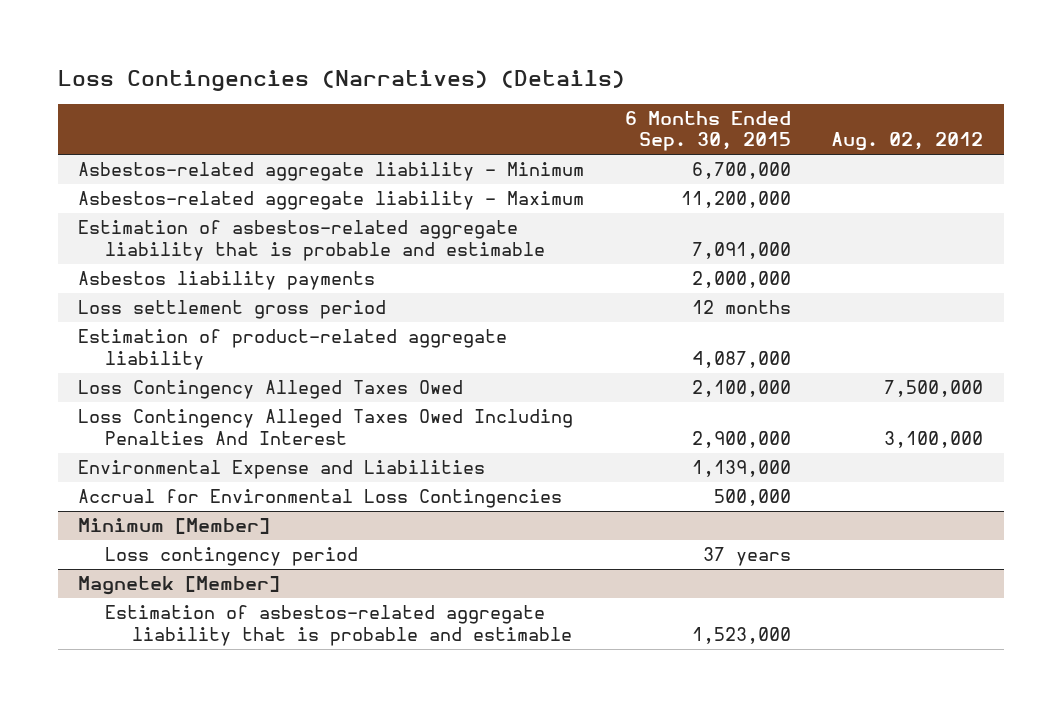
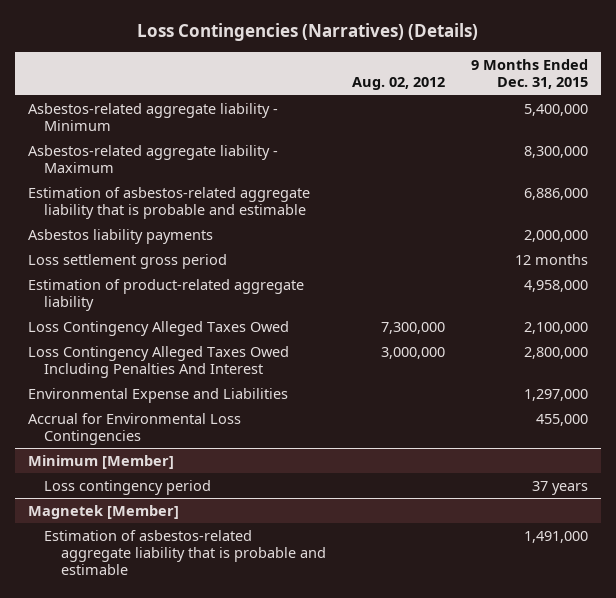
[624,110,791,152] 6 Months Ended Sep. 30, 2015 -> none
none -> [471,59,589,90] 9 Months Ended Dec. 31, 2015
[884,380,984,398] 7,500,000 -> [381,321,446,334] 7,300,000
[884,430,984,448] 3,100,000 -> [381,346,446,359] 3,000,000

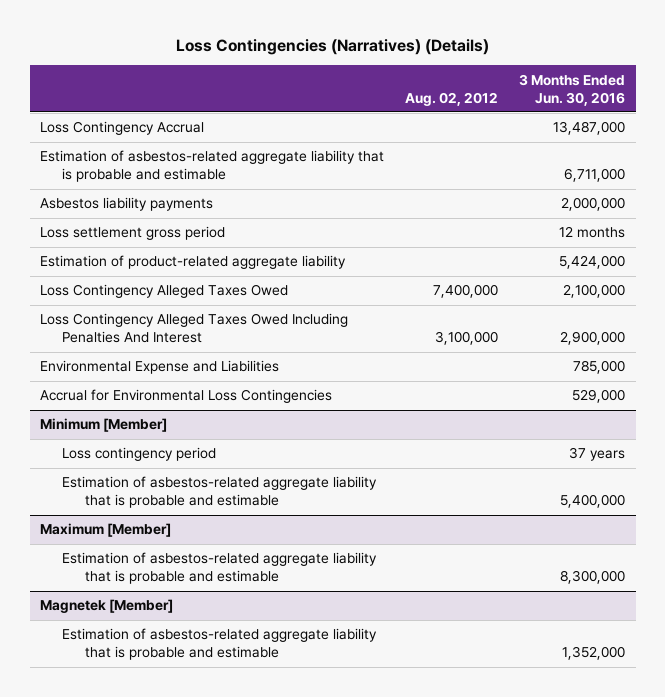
[471,59,589,90] 9 Months Ended Dec. 31, 2015 -> none
none -> [519,73,626,106] 3 Months Ended Jun. 30, 2016
[27,102,278,132] Asbestos-related aggregate liability - Minimum -> none
[27,144,278,174] Asbestos-related aggregate liability - Maximum -> none
none -> [40,121,205,136] Loss Contingency Accrual
[381,321,446,334] 7,300,000 -> [433,284,499,299] 7,400,000
[381,346,446,359] 3,000,000 -> [435,331,499,346] 3,100,000
none -> [62,476,378,509] Estimation of asbestos-related aggregate liability that is probable and estimable
none -> [40,523,172,538] Maximum [Member]
none -> [62,552,378,585] Estimation of asbestos-related aggregate liability that is probable and estimable

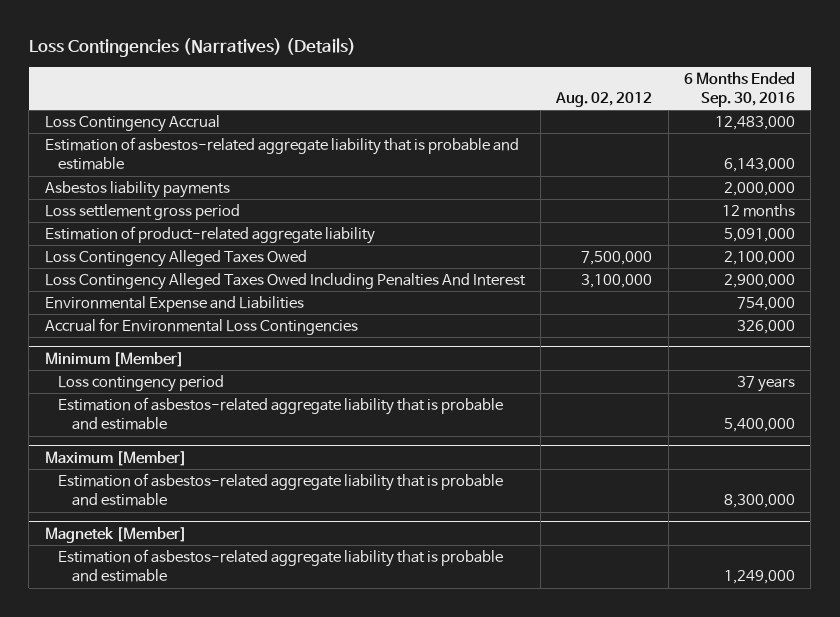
[519,73,626,106] 3 Months Ended Jun. 30, 2016 -> none
none -> [684,71,796,108] 6 Months Ended Sep. 30, 2016
[433,284,499,299] 7,400,000 -> [581,250,653,265] 7,500,000

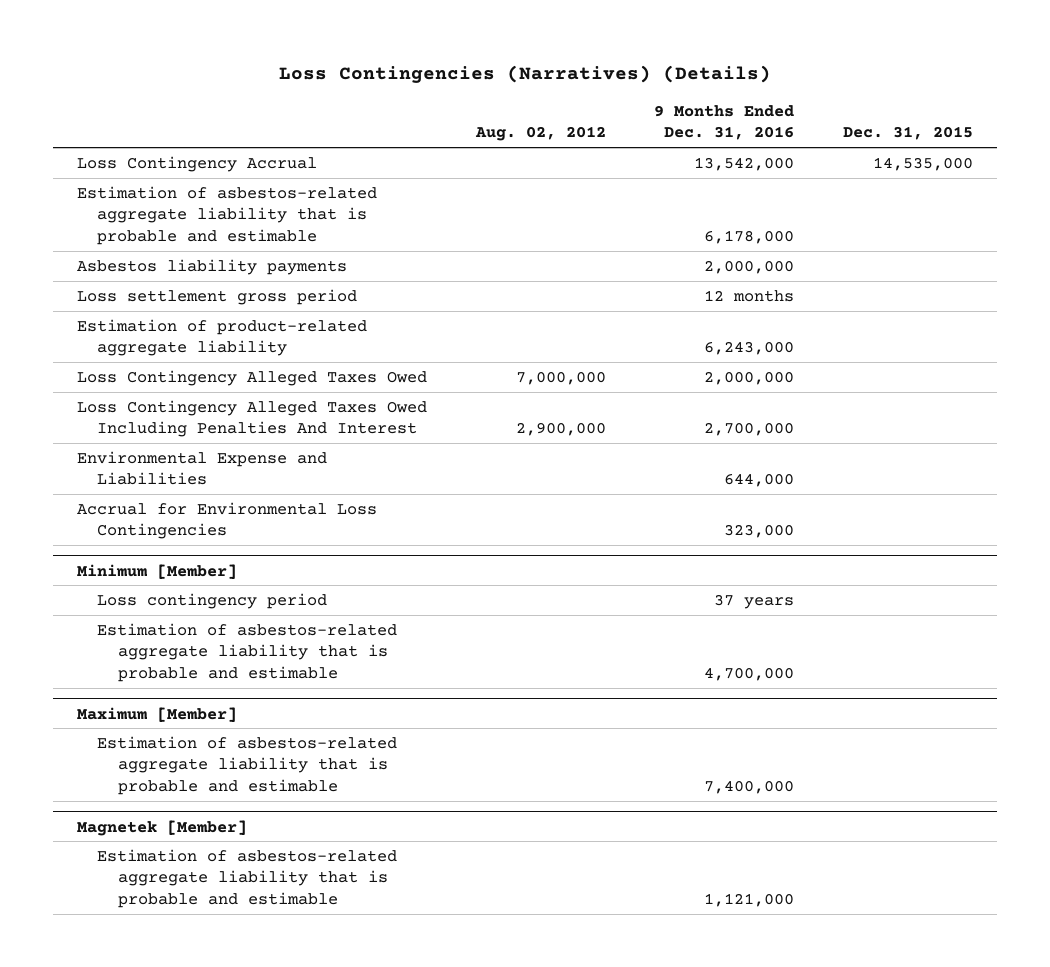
[684,71,796,108] 6 Months Ended Sep. 30, 2016 -> none
none -> [654,104,795,141] 9 Months Ended Dec. 31, 2016
none -> [843,126,974,141] Dec. 31, 2015
[581,250,653,265] 7,500,000 -> [515,370,606,385] 7,000,000
[581,273,653,288] 3,100,000 -> [515,422,606,437] 2,900,000

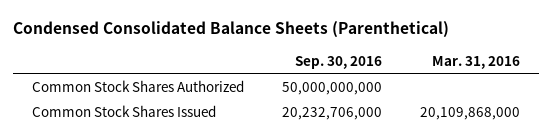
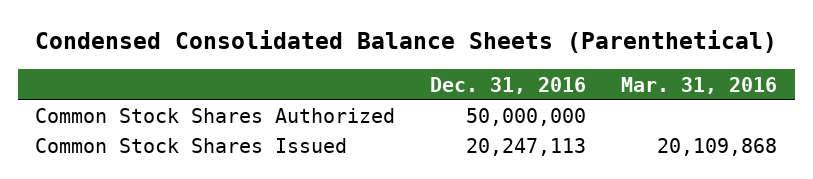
[295,55,383,69] Sep. 30, 2016 -> none
none -> [430,76,587,94] Dec. 31, 2016
[420,106,521,120] 20,109,868,000 -> [657,138,778,157] 20,109,868

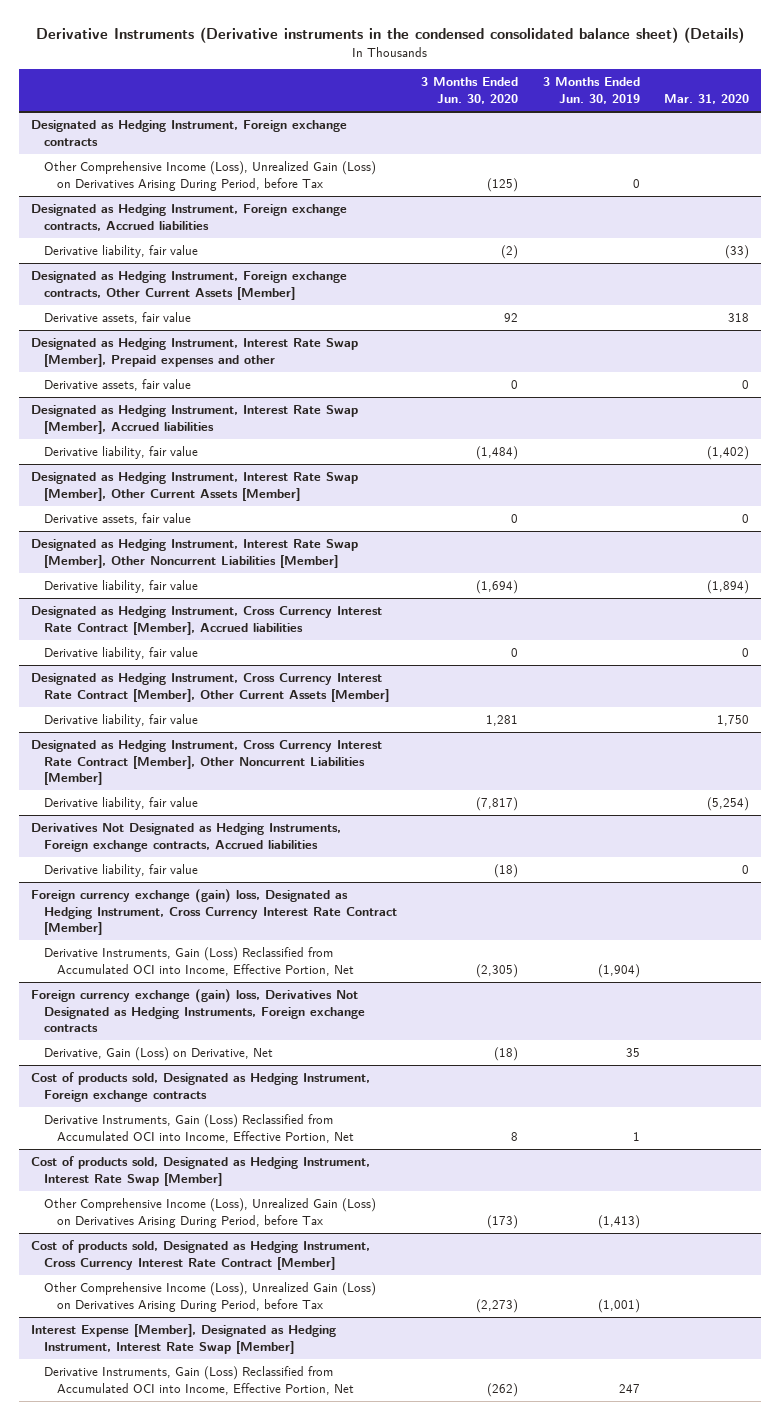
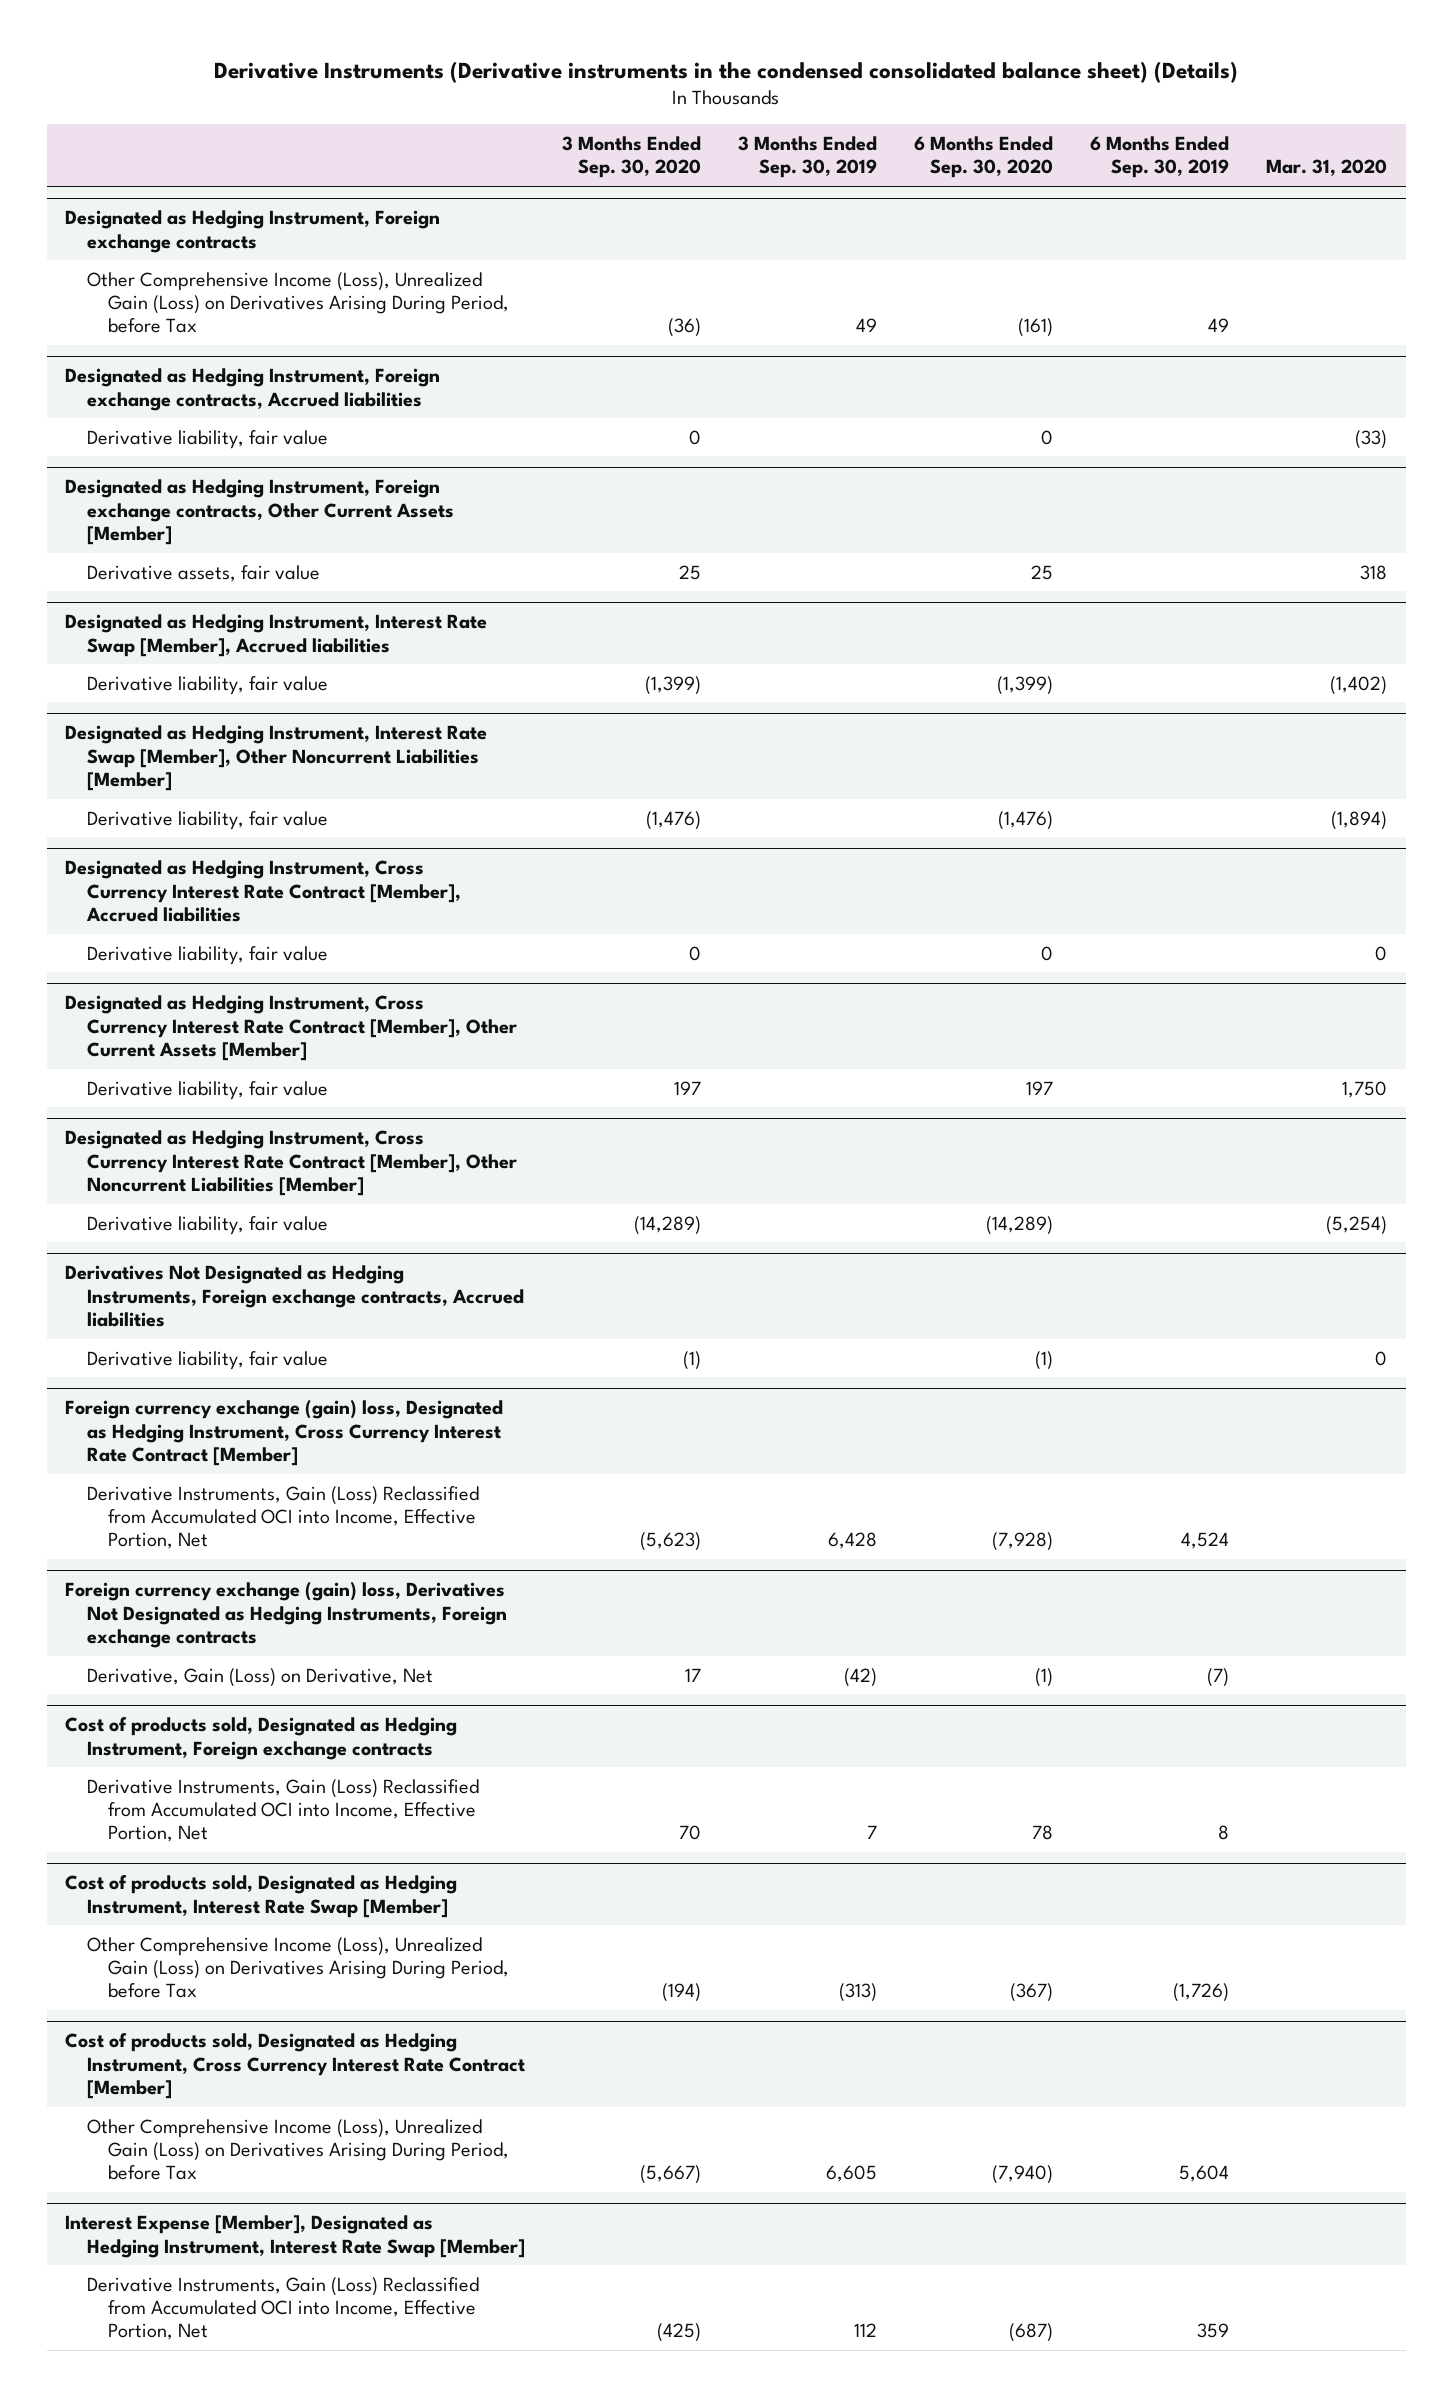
[421,77,519,105] 3 Months Ended Jun. 30, 2020 -> none
[542,77,640,105] 3 Months Ended Jun. 30, 2019 -> none
none -> [561,136,701,179] 3 Months Ended Sep. 30, 2020
none -> [737,136,877,179] 3 Months Ended Sep. 30, 2019
none -> [914,136,1054,179] 6 Months Ended Sep. 30, 2020
none -> [1090,136,1230,179] 6 Months Ended Sep. 30, 2019
[31,337,359,367] Designated as Hedging Instrument, Interest Rate Swap [Member], Prepaid expenses and other -> none
[44,378,192,391] Derivative assets, fair value -> none
[31,471,359,501] Designated as Hedging Instrument, Interest Rate Swap [Member], Other Current Assets [Member] -> none
[44,512,192,525] Derivative assets, fair value -> none

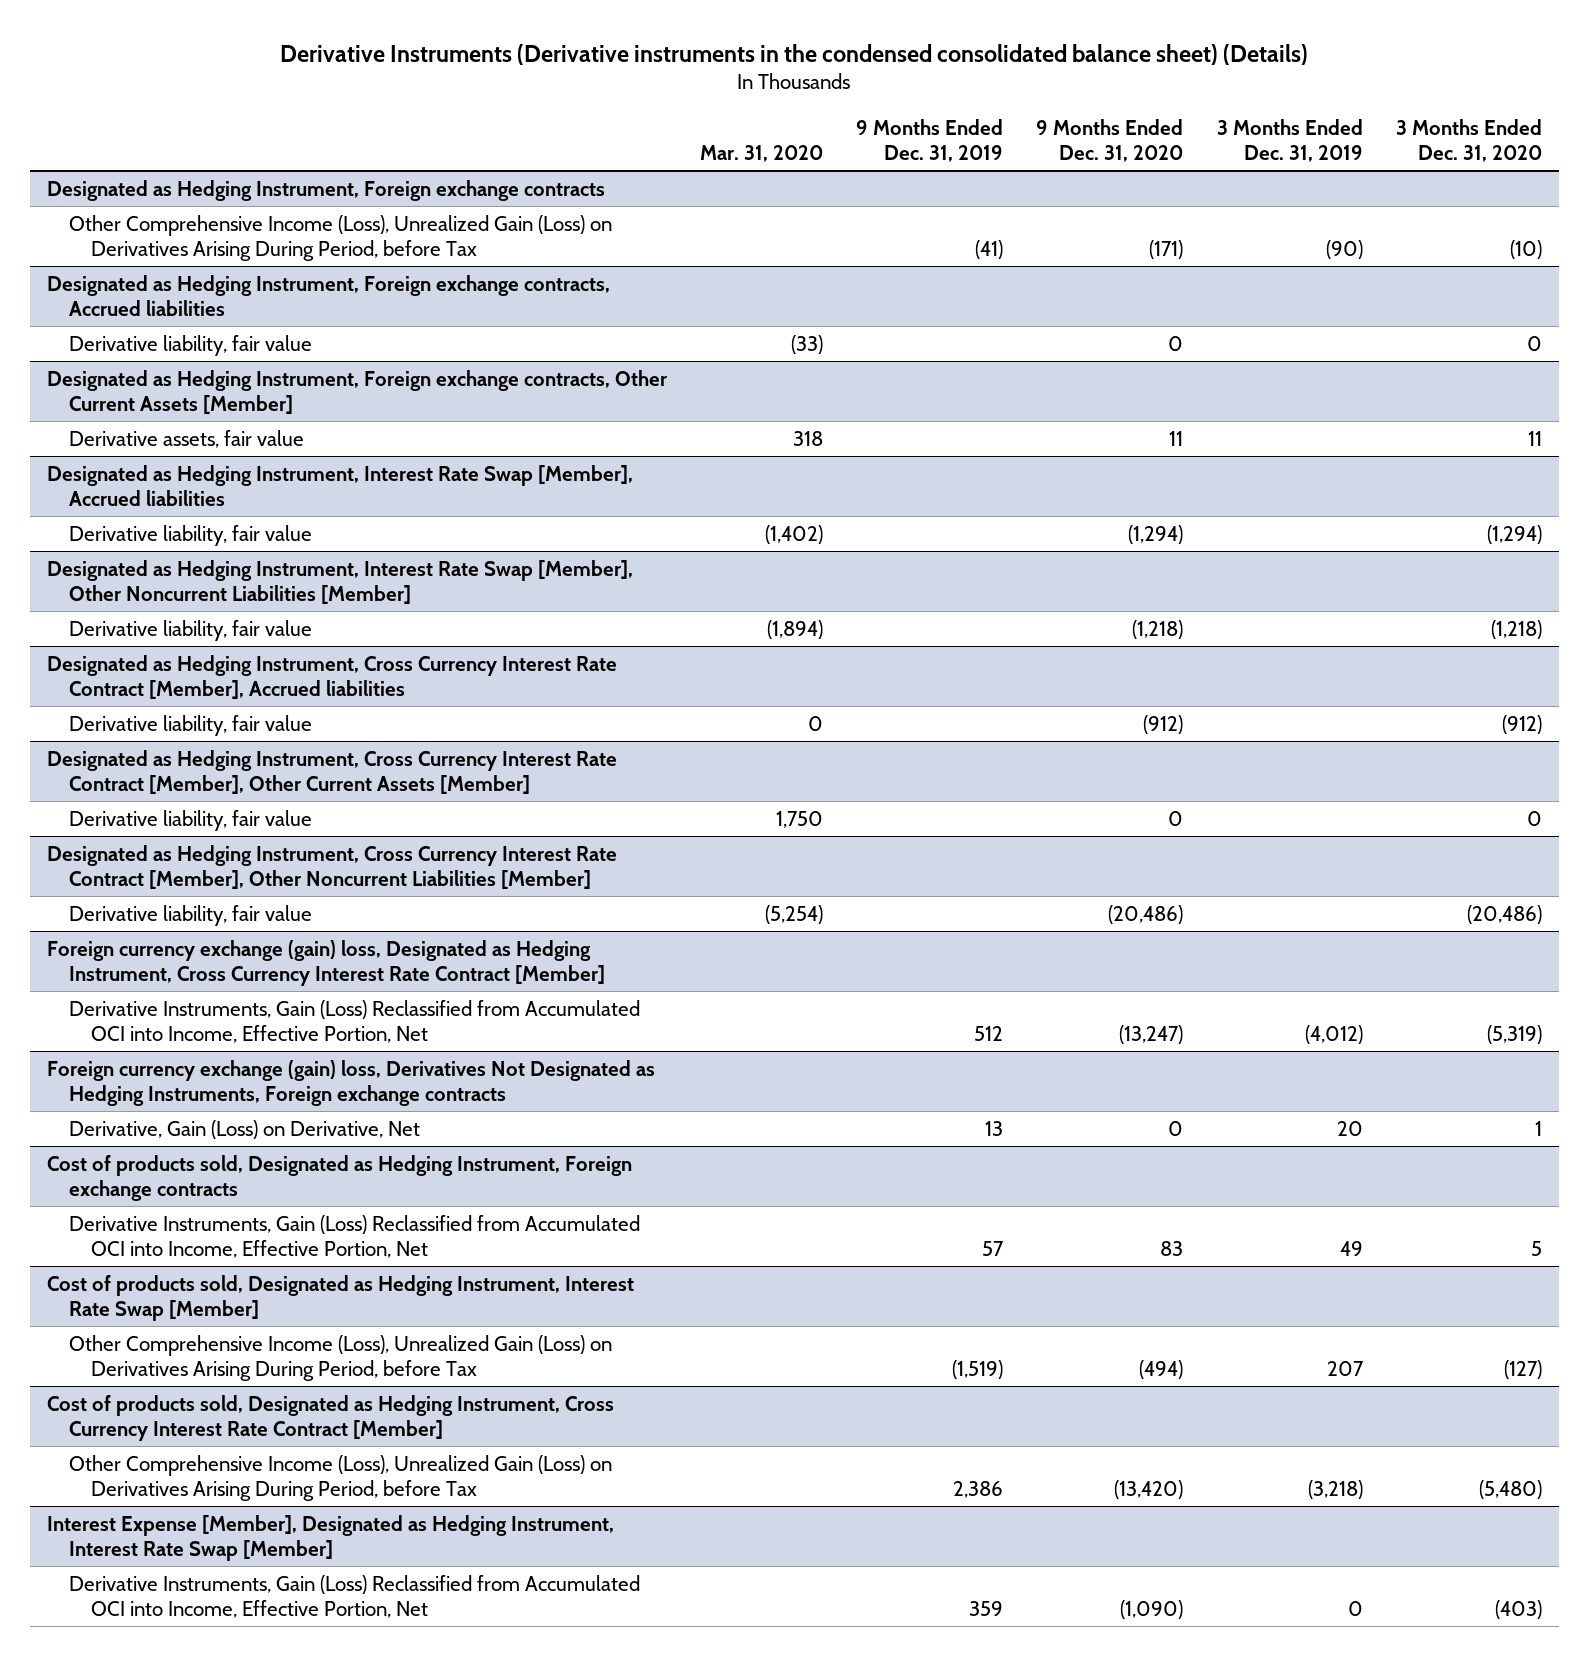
[561,136,701,179] 3 Months Ended Sep. 30, 2020 -> none
[737,136,877,179] 3 Months Ended Sep. 30, 2019 -> none
[914,136,1054,179] 6 Months Ended Sep. 30, 2020 -> none
[1090,136,1230,179] 6 Months Ended Sep. 30, 2019 -> none
none -> [856,118,1004,162] 9 Months Ended Dec. 31, 2019
none -> [1036,118,1184,162] 9 Months Ended Dec. 31, 2020
none -> [1216,118,1363,162] 3 Months Ended Dec. 31, 2019
none -> [1396,118,1543,162] 3 Months Ended Dec. 31, 2020
[65,1265,524,1327] Derivatives Not Designated as Hedging Instruments, Foreign exchange contracts, Accrued liabilities -> none
[86,1350,328,1370] Derivative liability, fair value -> none

